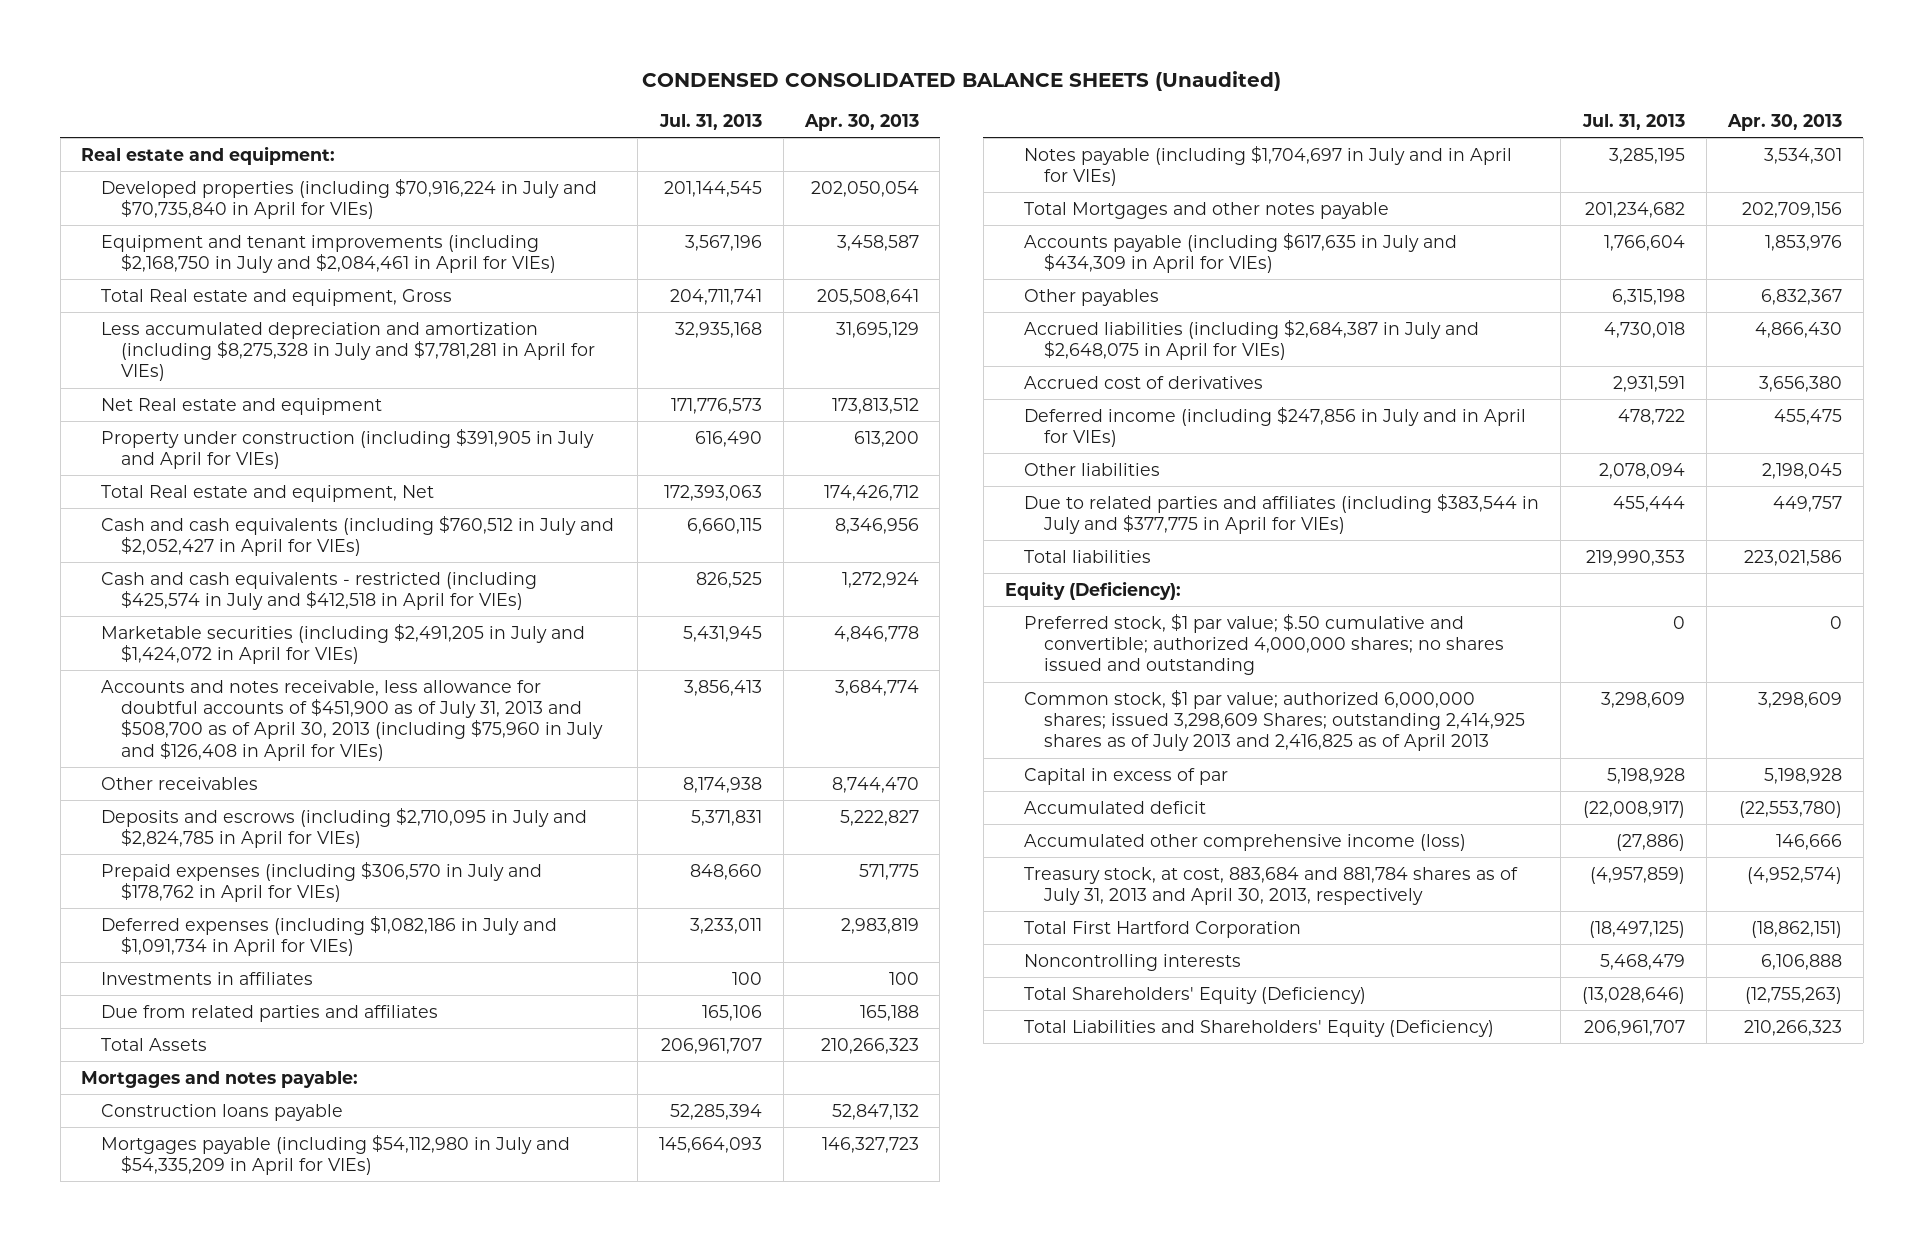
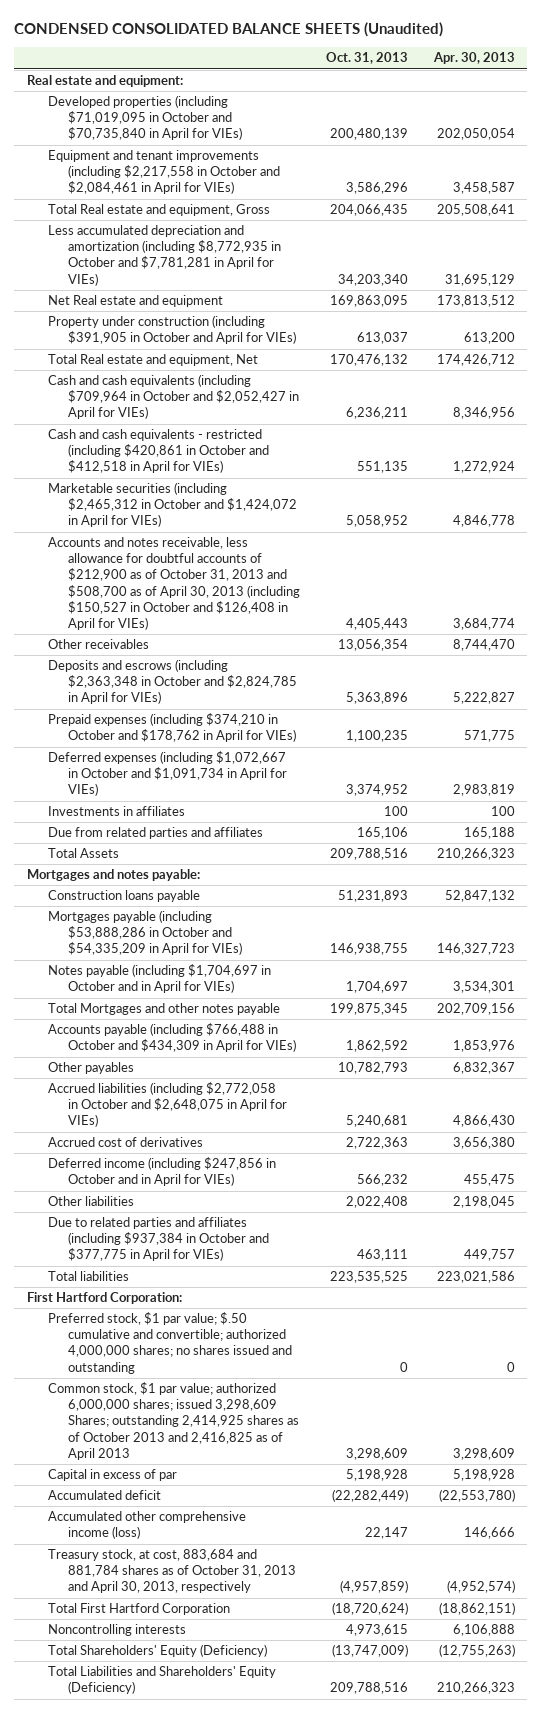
[658,113,762,130] Jul. 31, 2013 -> none
none -> [325,52,408,65] Oct. 31, 2013
[101,178,598,220] Developed properties (including $70,916,224 in July and $70,735,840 in April for VIEs) -> [47,95,243,141] Developed properties (including $71,019,095 in October and $70,735,840 in April for VIEs)
[101,234,557,274] Equipment and tenant improvements (including $2,168,750 in July and $2,084,461 in April for VIEs) -> [47,150,281,195] Equipment and tenant improvements (including $2,217,558 in October and $2,084,461 in April for VIEs)
[101,321,596,382] Less accumulated depreciation and amortization (including $8,275,328 in July and $7,781,281 in April for VIEs) -> [47,225,282,286] Less accumulated depreciation and amortization (including $8,772,935 in October and $7,781,281 in April for VIEs)
[101,428,595,470] Property under construction (including $391,905 in July and April for VIEs) -> [47,315,297,345] Property under construction (including $391,905 in October and April for VIEs)
[101,571,538,611] Cash and cash equivalents - restricted (including $425,574 in July and $412,518 in April for VIEs) -> none
none -> [47,374,300,420] Cash and cash equivalents (including $709,964 in October and $2,052,427 in April for VIEs)
[101,515,615,557] Cash and cash equivalents (including $760,512 in July and $2,052,427 in April for VIEs) -> [47,429,270,474] Cash and cash equivalents - restricted (including $420,861 in October and $412,518 in April for VIEs)
[834,517,919,534] 8,346,956 -> [452,461,515,474] 1,272,924
[101,623,586,665] Marketable securities (including $2,491,205 in July and $1,424,072 in April for VIEs) -> [47,482,298,528] Marketable securities (including $2,465,312 in October and $1,424,072 in April for VIEs)
[101,679,604,761] Accounts and notes receivable, less allowance for doubtful accounts of $451,900 as of July 31, 2013 and $508,700 as of April 30, 2013 (including $75,960 in July and $126,408 in April for VIEs) -> [47,537,301,630] Accounts and notes receivable, less allowance for doubtful accounts of $212,900 as of October 31, 2013 and $508,700 as of April 30, 2013 (including $150,527 in October and $126,408 in April for VIEs)
[101,807,588,849] Deposits and escrows (including $2,710,095 in July and $2,824,785 in April for VIEs) -> [47,659,298,705] Deposits and escrows (including $2,363,348 in October and $2,824,785 in April for VIEs)
[101,861,543,903] Prepaid expenses (including $306,570 in July and $178,762 in April for VIEs) -> [47,713,297,743] Prepaid expenses (including $374,210 in October and $178,762 in April for VIEs)
[101,915,558,957] Deferred expenses (including $1,082,186 in July and $1,091,734 in April for VIEs) -> [47,751,288,797] Deferred expenses (including $1,072,667 in October and $1,091,734 in April for VIEs)
[101,1134,571,1176] Mortgages payable (including $54,112,980 in July and $54,335,209 in April for VIEs) -> [47,910,243,956] Mortgages payable (including $53,888,286 in October and $54,335,209 in April for VIEs)
[1024,145,1513,187] Notes payable (including $1,704,697 in July and in April for VIEs) -> [47,964,271,994] Notes payable (including $1,704,697 in October and in April for VIEs)
[1024,232,1458,274] Accounts payable (including $617,635 in July and $434,309 in April for VIEs) -> [47,1023,297,1053] Accounts payable (including $766,488 in October and $434,309 in April for VIEs)
[1024,319,1480,361] Accrued liabilities (including $2,684,387 in July and $2,648,075 in April for VIEs) -> [47,1082,288,1128] Accrued liabilities (including $2,772,058 in October and $2,648,075 in April for VIEs)
[1024,406,1527,448] Deferred income (including $247,856 in July and in April for VIEs) -> [47,1157,276,1187] Deferred income (including $247,856 in October and in April for VIEs)
[1024,493,1540,535] Due to related parties and affiliates (including $383,544 in July and $377,775 in April for VIEs) -> [47,1217,270,1262] Due to related parties and affiliates (including $937,384 in October and $377,775 in April for VIEs)
[1004,580,1181,600] Equity (Deficiency): -> none
none -> [27,1292,183,1305] First Hartford Corporation:
[1024,689,1526,752] Common stock, $1 par value; authorized 6,000,000 shares; issued 3,298,609 Shares; outstanding 2,414,925 shares as of July 2013 and 2,416,825 as of April 2013 -> [47,1382,300,1460] Common stock, $1 par value; authorized 6,000,000 shares; issued 3,298,609 Shares; outstanding 2,414,925 shares as of October 2013 and 2,416,825 as of April 2013
[1024,866,1519,906] Treasury stock, at cost, 883,684 and 881,784 shares as of July 31, 2013 and April 30, 2013, respectively -> [47,1549,297,1594] Treasury stock, at cost, 883,684 and 881,784 shares as of October 31, 2013 and April 30, 2013, respectively

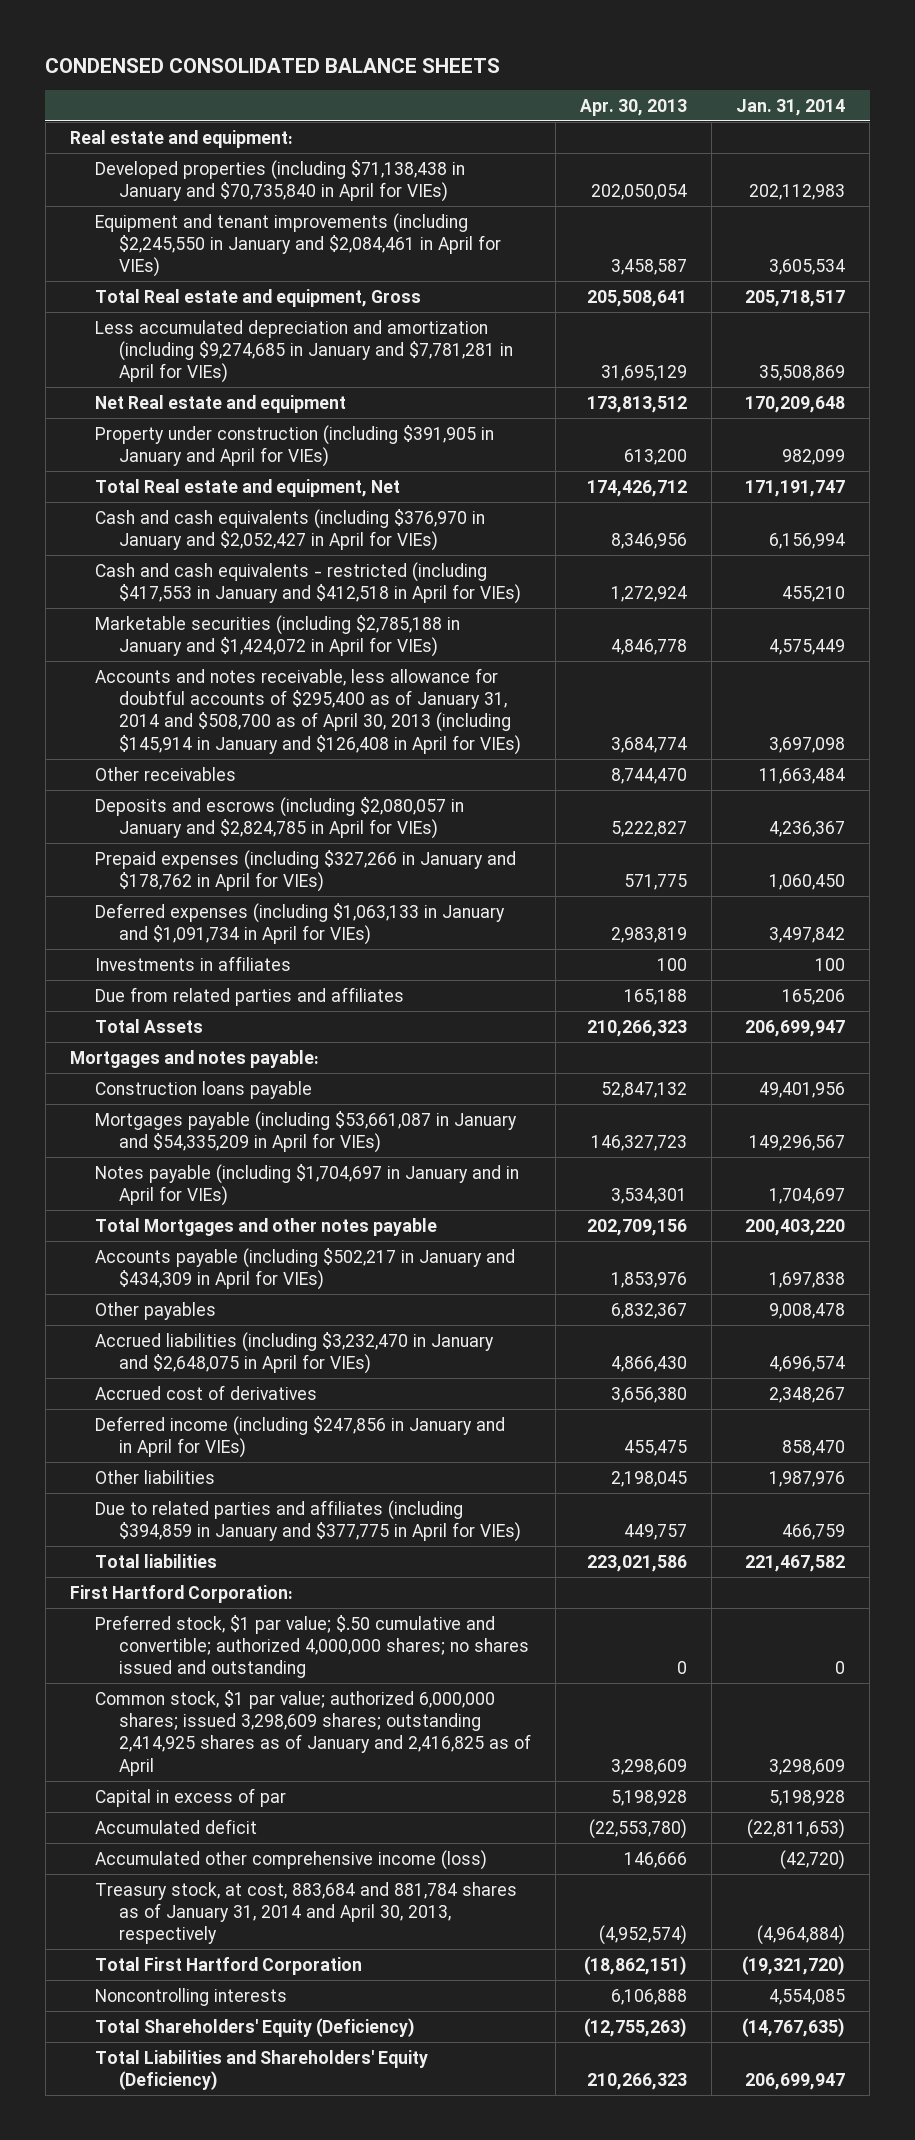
[14,22,444,38] CONDENSED CONSOLIDATED BALANCE SHEETS (Unaudited) -> [45,57,501,73] CONDENSED CONSOLIDATED BALANCE SHEETS
[325,52,408,65] Oct. 31, 2013 -> none
none -> [736,98,846,116] Jan. 31, 2014
[47,95,243,141] Developed properties (including $71,019,095 in October and $70,735,840 in April for VIEs) -> [94,159,465,203] Developed properties (including $71,138,438 in January and $70,735,840 in April for VIEs)
[47,150,281,195] Equipment and tenant improvements (including $2,217,558 in October and $2,084,461 in April for VIEs) -> [94,212,502,278] Equipment and tenant improvements (including $2,245,550 in January and $2,084,461 in April for VIEs)
[47,225,282,286] Less accumulated depreciation and amortization (including $8,772,935 in October and $7,781,281 in April for VIEs) -> [94,319,514,384] Less accumulated depreciation and amortization (including $9,274,685 in January and $7,781,281 in April for VIEs)
[47,315,297,345] Property under construction (including $391,905 in October and April for VIEs) -> [94,424,494,468] Property under construction (including $391,905 in January and April for VIEs)
[47,374,300,420] Cash and cash equivalents (including $709,964 in October and $2,052,427 in April for VIEs) -> [94,508,485,552] Cash and cash equivalents (including $376,970 in January and $2,052,427 in April for VIEs)
[47,429,270,474] Cash and cash equivalents - restricted (including $420,861 in October and $412,518 in April for VIEs) -> [94,561,522,605] Cash and cash equivalents - restricted (including $417,553 in January and $412,518 in April for VIEs)
[47,482,298,528] Marketable securities (including $2,465,312 in October and $1,424,072 in April for VIEs) -> [94,614,460,658] Marketable securities (including $2,785,188 in January and $1,424,072 in April for VIEs)
[47,537,301,630] Accounts and notes receivable, less allowance for doubtful accounts of $212,900 as of October 31, 2013 and $508,700 as of April 30, 2013 (including $150,527 in October and $126,408 in April for VIEs) -> [94,667,522,755] Accounts and notes receivable, less allowance for doubtful accounts of $295,400 as of January 31, 2014 and $508,700 as of April 30, 2013 (including $145,914 in January and $126,408 in April for VIEs)
[47,659,298,705] Deposits and escrows (including $2,363,348 in October and $2,824,785 in April for VIEs) -> [94,796,464,840] Deposits and escrows (including $2,080,057 in January and $2,824,785 in April for VIEs)
[47,713,297,743] Prepaid expenses (including $374,210 in October and $178,762 in April for VIEs) -> [94,849,516,893] Prepaid expenses (including $327,266 in January and $178,762 in April for VIEs)
[47,751,288,797] Deferred expenses (including $1,072,667 in October and $1,091,734 in April for VIEs) -> [94,902,505,946] Deferred expenses (including $1,063,133 in January and $1,091,734 in April for VIEs)
[47,910,243,956] Mortgages payable (including $53,888,286 in October and $54,335,209 in April for VIEs) -> [94,1110,517,1154] Mortgages payable (including $53,661,087 in January and $54,335,209 in April for VIEs)
[47,964,271,994] Notes payable (including $1,704,697 in October and in April for VIEs) -> [94,1163,519,1207] Notes payable (including $1,704,697 in January and in April for VIEs)
[47,1023,297,1053] Accounts payable (including $766,488 in October and $434,309 in April for VIEs) -> [94,1247,515,1291] Accounts payable (including $502,217 in January and $434,309 in April for VIEs)
[47,1082,288,1128] Accrued liabilities (including $2,772,058 in October and $2,648,075 in April for VIEs) -> [94,1331,494,1375] Accrued liabilities (including $3,232,470 in January and $2,648,075 in April for VIEs)
[47,1157,276,1187] Deferred income (including $247,856 in October and in April for VIEs) -> [94,1415,505,1459] Deferred income (including $247,856 in January and in April for VIEs)
[47,1217,270,1262] Due to related parties and affiliates (including $937,384 in October and $377,775 in April for VIEs) -> [94,1499,522,1543] Due to related parties and affiliates (including $394,859 in January and $377,775 in April for VIEs)
[47,1382,300,1460] Common stock, $1 par value; authorized 6,000,000 shares; issued 3,298,609 Shares; outstanding 2,414,925 shares as of October 2013 and 2,416,825 as of April 2013 -> [94,1689,532,1776] Common stock, $1 par value; authorized 6,000,000 shares; issued 3,298,609 shares; outstanding 2,414,925 shares as of January and 2,416,825 as of April
[47,1549,297,1594] Treasury stock, at cost, 883,684 and 881,784 shares as of October 31, 2013 and April 30, 2013, respectively -> [94,1881,517,1945] Treasury stock, at cost, 883,684 and 881,784 shares as of January 31, 2014 and April 30, 2013, respectively

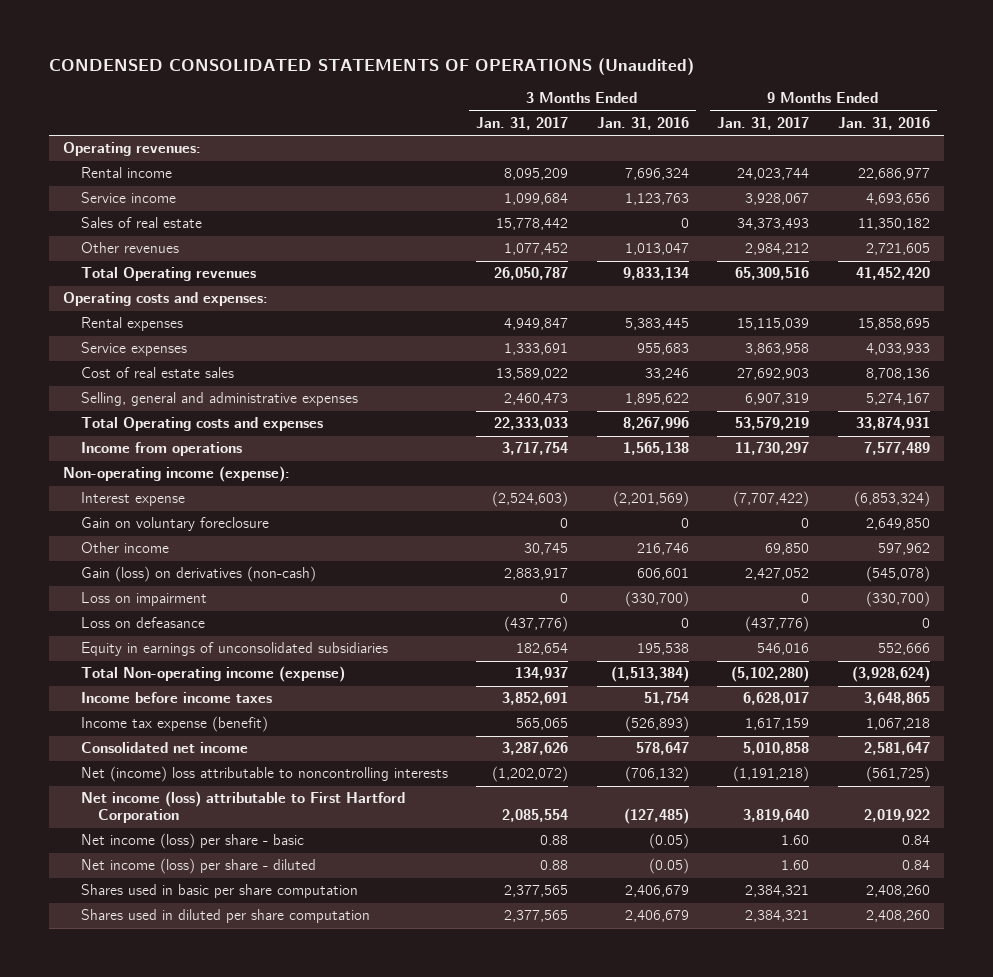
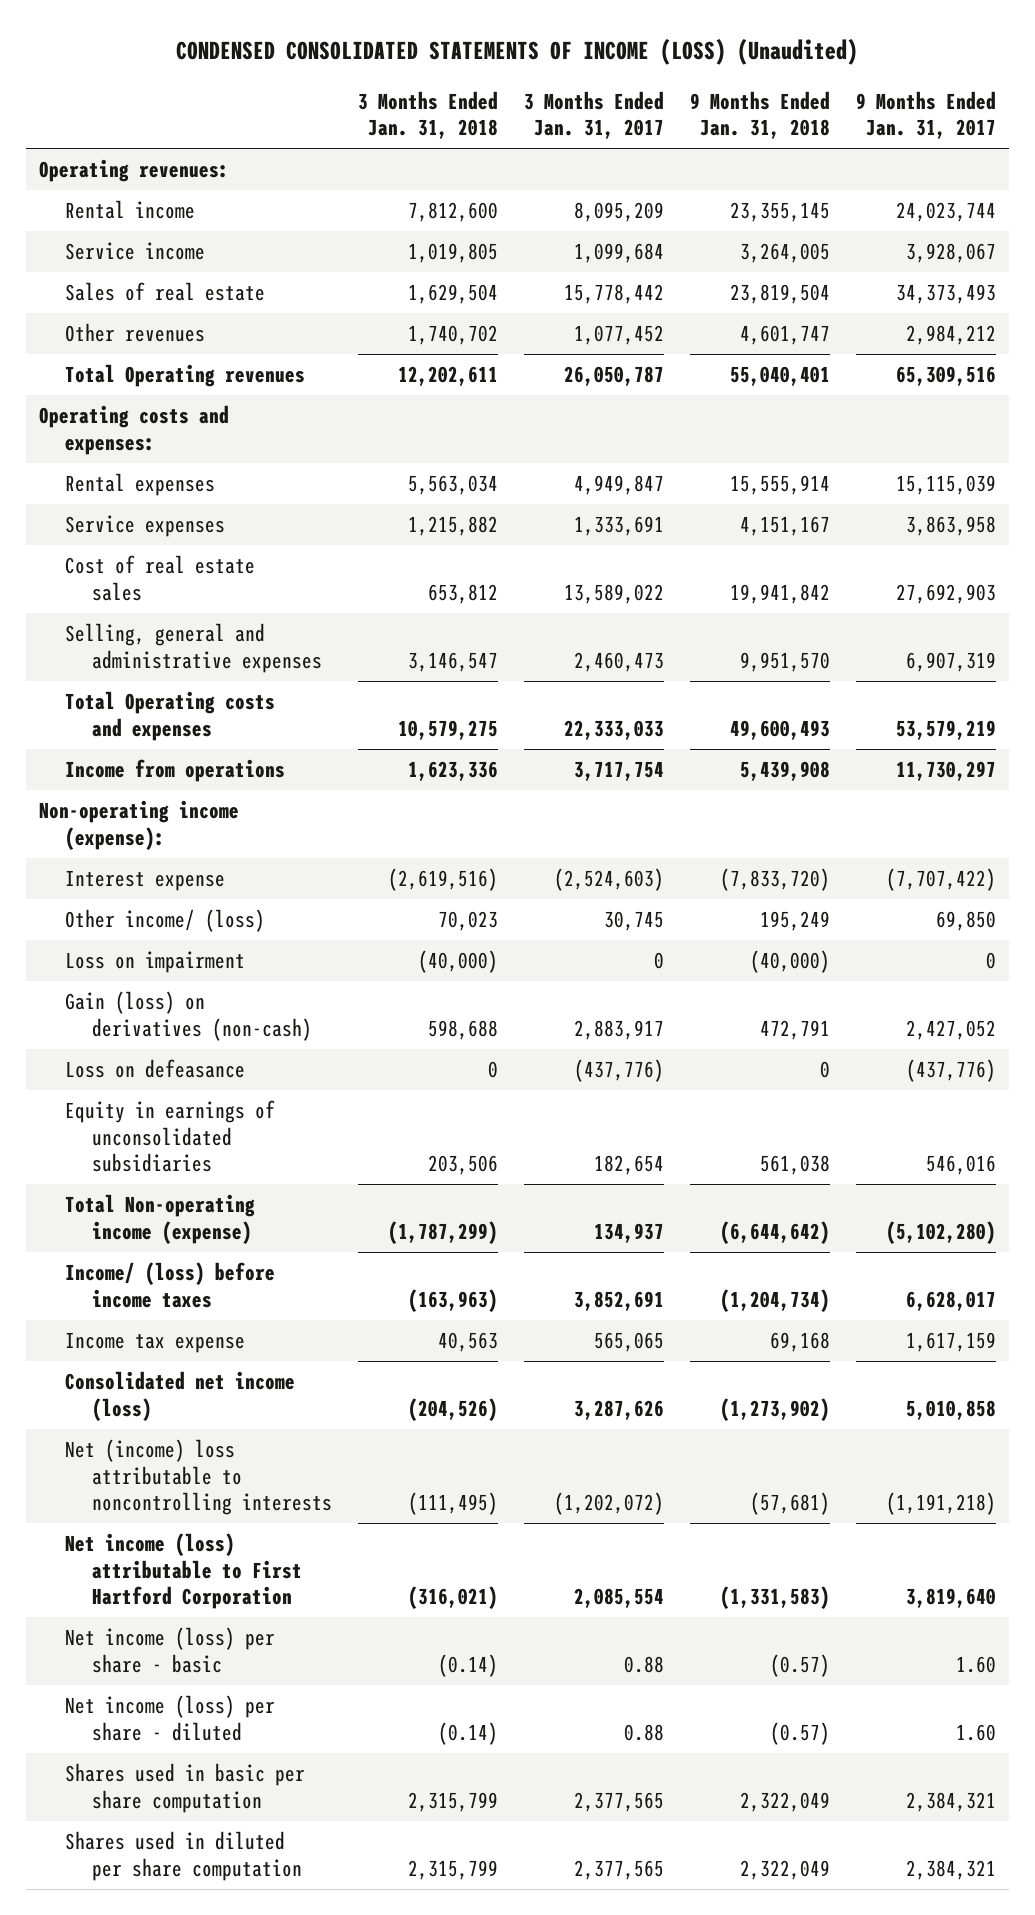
[49,58,695,76] CONDENSED CONSOLIDATED STATEMENTS OF OPERATIONS (Unaudited) -> [176,37,859,65] CONDENSED CONSOLIDATED STATEMENTS OF INCOME (LOSS) (Unaudited)
[596,116,689,130] Jan. 31, 2016 -> none
[837,116,930,130] Jan. 31, 2016 -> none
none -> [358,90,499,139] 3 Months Ended Jan. 31, 2018
none -> [690,90,831,139] 9 Months Ended Jan. 31, 2018
[80,517,269,532] Gain on voluntary foreclosure -> none
[80,542,169,554] Other income -> [65,909,266,933] Other income/ (loss)
[80,566,316,583] Gain (loss) on derivatives (non-cash) -> [65,991,313,1041] Gain (loss) on derivatives (non-cash)
[80,692,272,704] Income before income taxes -> [65,1262,276,1308] Income/ (loss) before income taxes
[80,716,268,733] Income tax expense (benefit) -> [65,1332,246,1354] Income tax expense
[80,742,248,754] Consolidated net income -> [65,1371,296,1421] Consolidated net income (loss)

